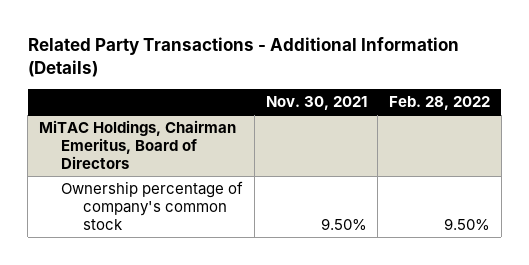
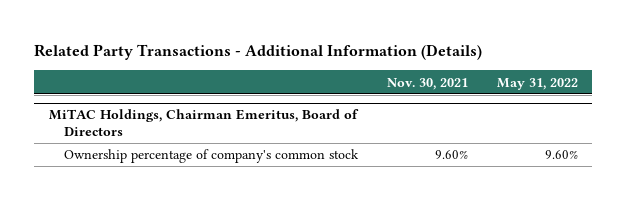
[389,96,491,111] Feb. 28, 2022 -> none
none -> [496,77,578,90] May 31, 2022
[320,218,367,231] 9.50% -> [435,150,469,160] 9.60%

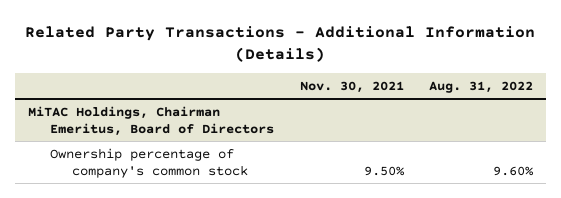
[496,77,578,90] May 31, 2022 -> none
none -> [429,80,534,93] Aug. 31, 2022
[435,150,469,160] 9.60% -> [363,165,405,176] 9.50%

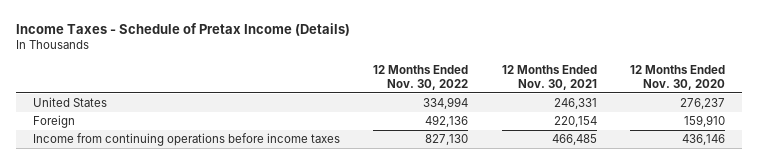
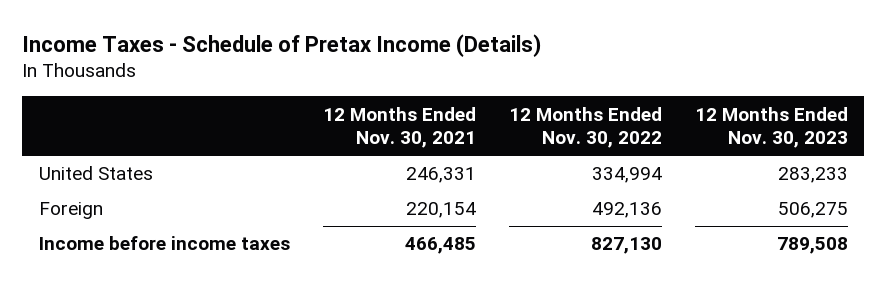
[629,64,725,90] 12 Months Ended Nov. 30, 2020 -> none
none -> [694,106,848,149] 12 Months Ended Nov. 30, 2023
[32,133,340,147] Income from continuing operations before income taxes -> [38,236,290,251] Income before income taxes

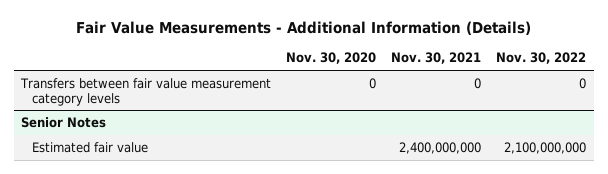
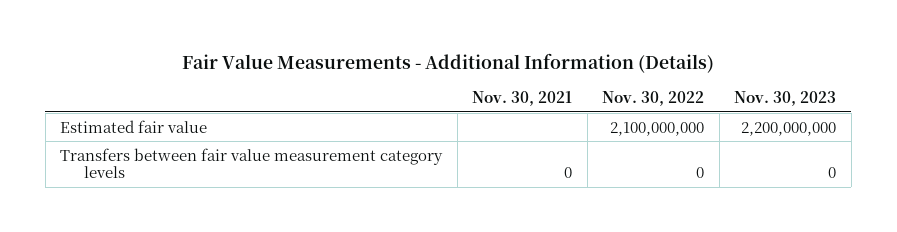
[286,52,377,65] Nov. 30, 2020 -> none
none -> [734,91,837,107] Nov. 30, 2023
none -> [60,119,208,133] Estimated fair value
[21,116,107,128] Senior Notes -> none
[31,141,148,153] Estimated fair value -> none

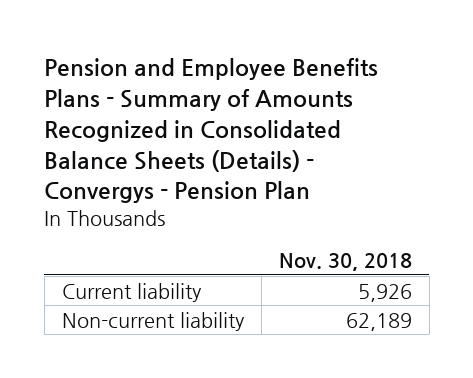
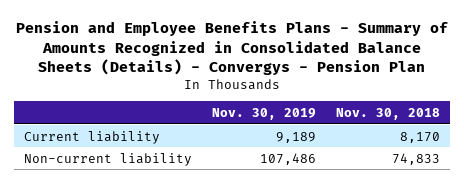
none -> [212,107,317,120] Nov. 30, 2019
[357,283,412,302] 5,926 -> [399,131,440,143] 8,170
[345,312,412,331] 62,189 -> [391,152,440,165] 74,833

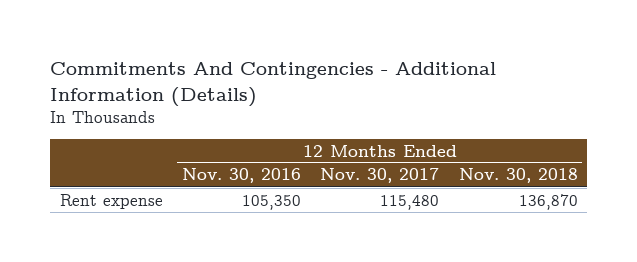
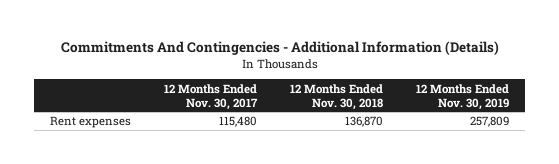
[182,168,302,184] Nov. 30, 2016 -> none
none -> [416,83,510,110] 12 Months Ended Nov. 30, 2019
[59,193,163,209] Rent expense -> [50,116,132,129] Rent expenses

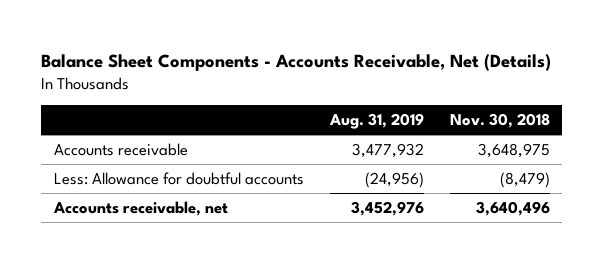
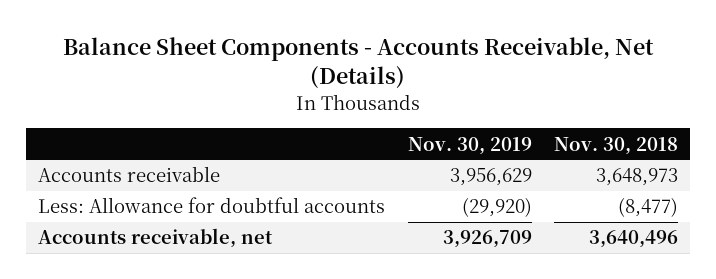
[328,113,424,130] Aug. 31, 2019 -> none
none -> [407,136,532,155] Nov. 30, 2019
[477,143,550,159] 3,648,975 -> [596,168,679,187] 3,648,973
[499,172,550,189] (8,479) -> [618,197,679,218] (8,477)

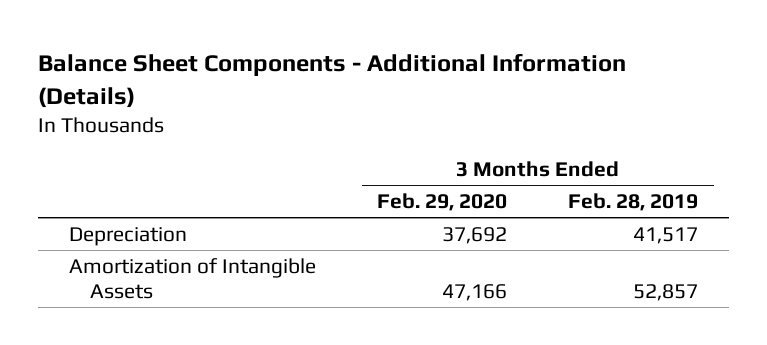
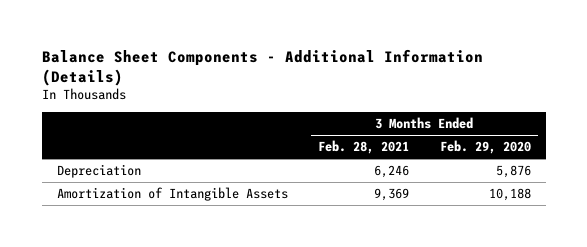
[568,193,699,212] Feb. 28, 2019 -> none
none -> [318,140,410,155] Feb. 28, 2021
[442,226,508,244] 37,692 -> [495,165,531,179] 5,876
[442,283,508,301] 47,166 -> [488,188,531,202] 10,188

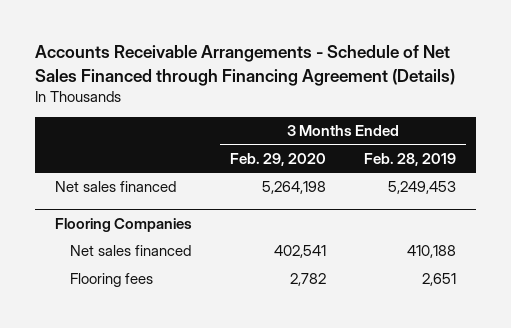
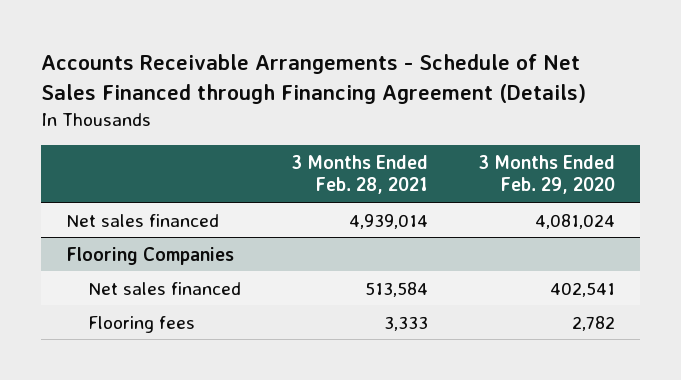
[364,152,457,166] Feb. 28, 2019 -> none
none -> [291,154,429,195] 3 Months Ended Feb. 28, 2021
[261,181,326,195] 5,264,198 -> [535,213,616,229] 4,081,024

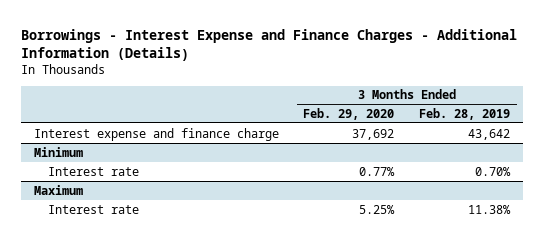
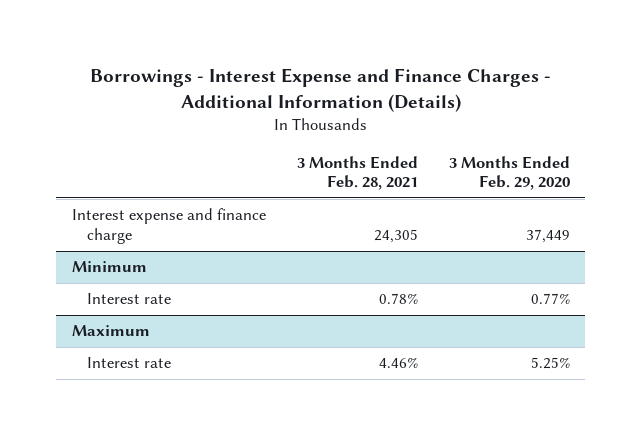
[419,107,511,120] Feb. 28, 2019 -> none
none -> [296,155,418,191] 3 Months Ended Feb. 28, 2021
[352,128,395,140] 37,692 -> [525,229,570,244] 37,449

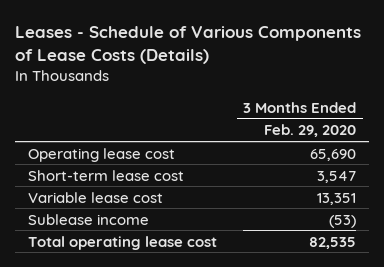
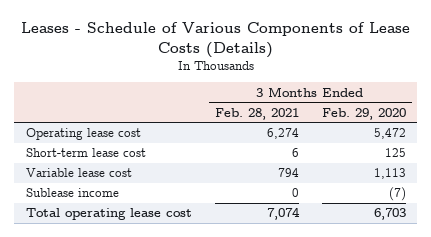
none -> [214,107,299,120] Feb. 28, 2021
[310,148,357,161] 65,690 -> [373,128,406,140] 5,472
[317,170,357,183] 3,547 -> [384,148,406,158] 125
[317,192,357,205] 13,351 -> [373,168,406,180] 1,113
[329,214,357,228] (53) -> [388,187,406,202] (7)
[309,236,357,249] 82,535 -> [373,208,406,221] 6,703

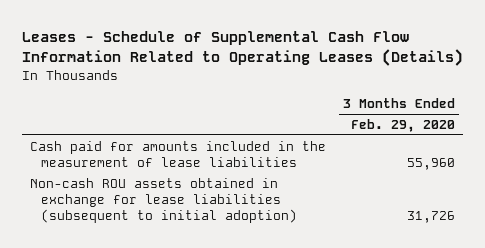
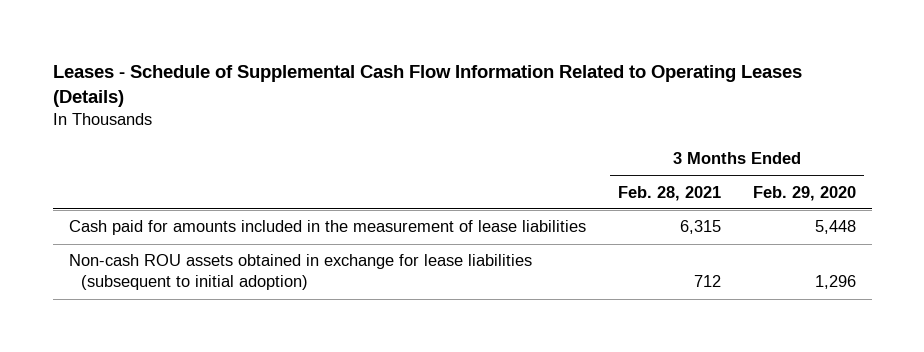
none -> [617,185,721,201] Feb. 28, 2021
[406,158,455,171] 55,960 -> [814,220,856,235] 5,448
[406,211,455,224] 31,726 -> [814,275,856,290] 1,296

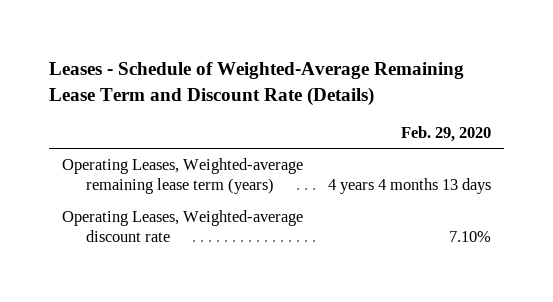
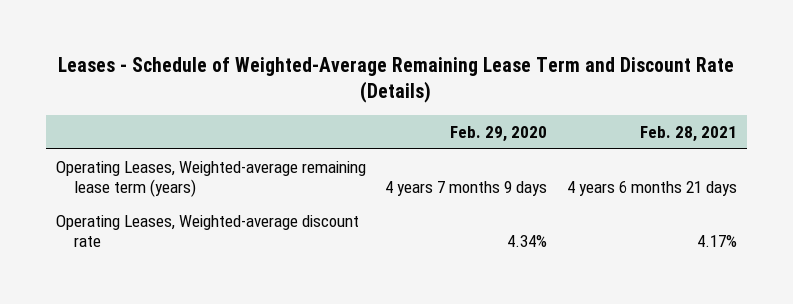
none -> [639,126,737,143] Feb. 28, 2021
[328,178,492,195] 4 years 4 months 13 days -> [385,181,548,197] 4 years 7 months 9 days
[449,231,492,243] 7.10% -> [507,235,548,248] 4.34%

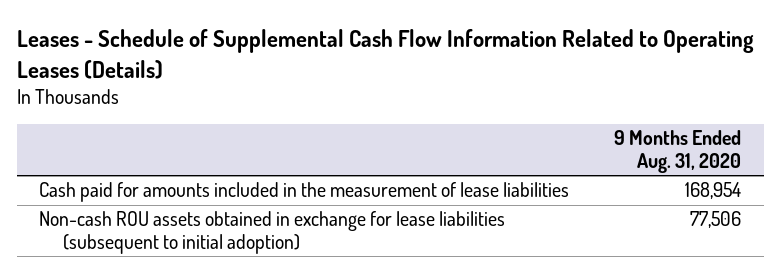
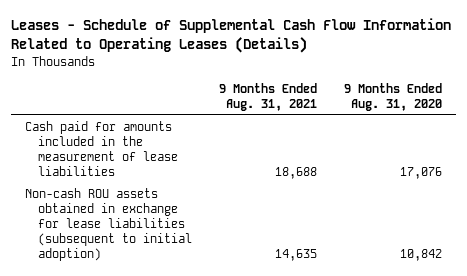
none -> [219,83,318,112] 9 Months Ended Aug. 31, 2021
[685,182,742,200] 168,954 -> [400,167,443,180] 17,076
[690,211,742,229] 77,506 -> [400,249,443,262] 10,842

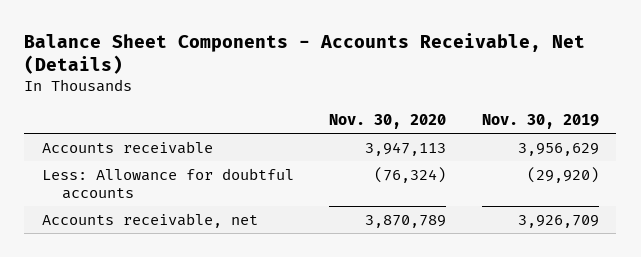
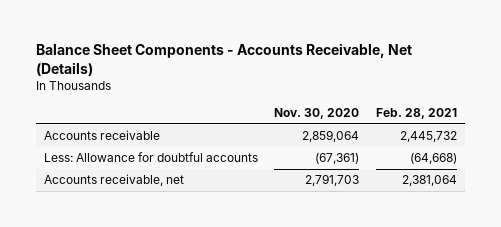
[481,114,599,130] Nov. 30, 2019 -> none
none -> [375,108,457,120] Feb. 28, 2021
[365,141,447,156] 3,947,113 -> [302,130,360,143] 2,859,064
[374,166,447,183] (76,324) -> [315,153,360,165] (67,361)
[365,214,447,228] 3,870,789 -> [305,174,360,187] 2,791,703

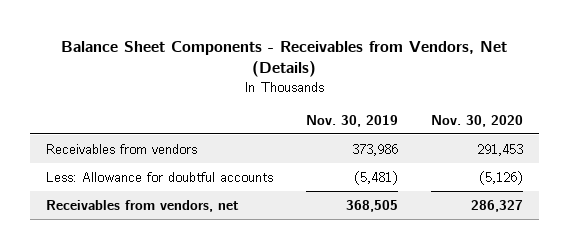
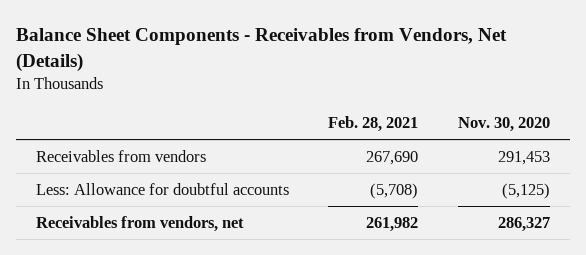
[305,114,398,127] Nov. 30, 2019 -> none
none -> [328,115,419,132] Feb. 28, 2021
[478,170,523,185] (5,126) -> [501,183,550,200] (5,125)

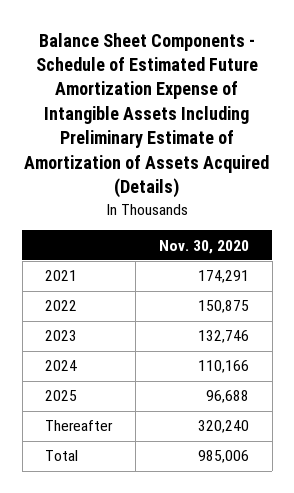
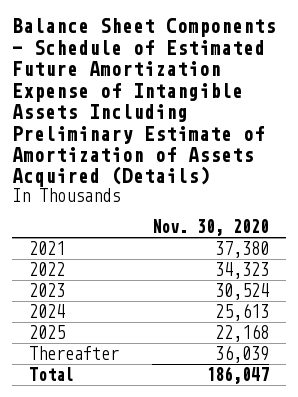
[197,270,249,284] 174,291 -> [215,241,270,259] 37,380
[197,300,249,314] 150,875 -> [215,262,270,280] 34,323
[197,330,249,344] 132,746 -> [215,283,270,301] 30,524
[197,360,249,374] 110,166 -> [215,303,270,322] 25,613
[205,390,249,404] 96,688 -> [215,324,270,343] 22,168
[197,420,249,434] 320,240 -> [215,345,270,364] 36,039
[197,450,249,464] 985,006 -> [206,366,270,385] 186,047

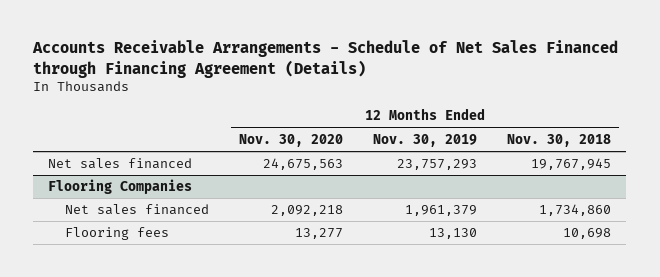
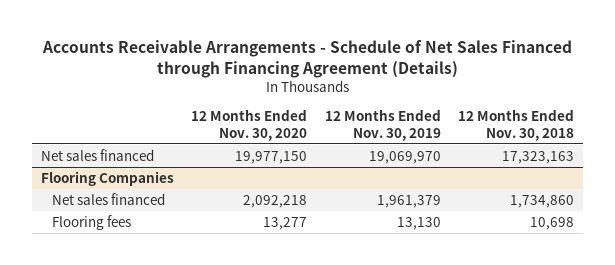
[262,158,343,171] 24,675,563 -> [235,150,308,164] 19,977,150
[397,159,478,171] 23,757,293 -> [368,150,441,164] 19,069,970
[531,158,612,171] 19,767,945 -> [502,150,575,164] 17,323,163

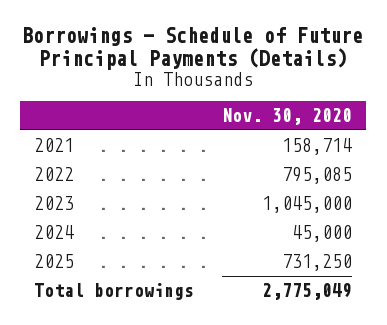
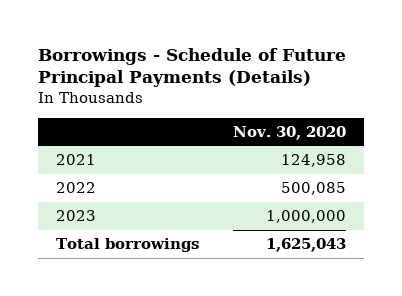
[34,225,75,240] 2024 -> none
[34,254,75,269] 2025 -> none
[282,138,353,156] 158,714 -> [281,154,347,168] 124,958
[282,167,353,185] 795,085 -> [281,182,347,196] 500,085
[262,196,353,214] 1,045,000 -> [266,210,347,224] 1,000,000
[262,283,353,301] 2,775,049 -> [266,238,347,253] 1,625,043

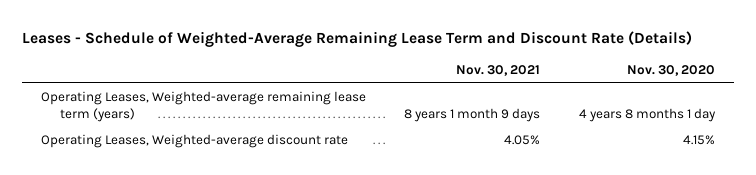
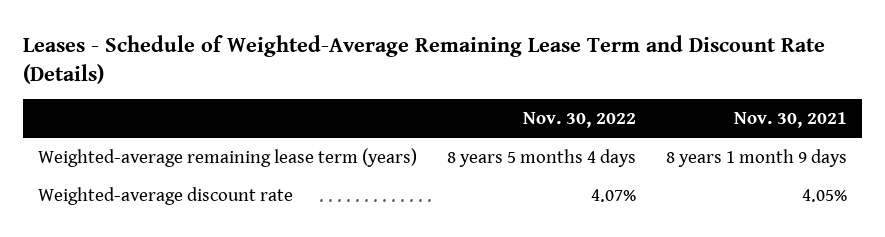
[626,65,715,77] Nov. 30, 2020 -> none
none -> [523,111,637,128] Nov. 30, 2022
[40,91,366,123] Operating Leases, Weighted-average remaining lease term (years) -> [38,147,418,167] Weighted-average remaining lease term (years)
[40,134,348,149] Operating Leases, Weighted-average discount rate -> [38,186,294,205] Weighted-average discount rate

